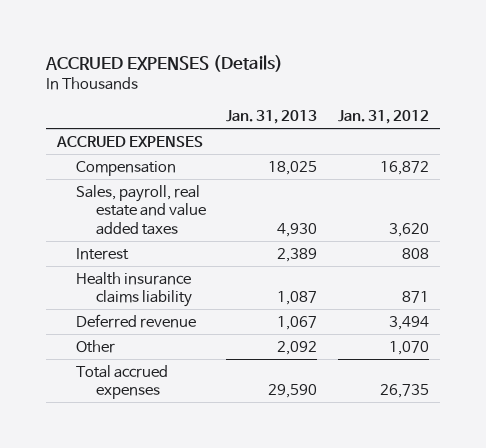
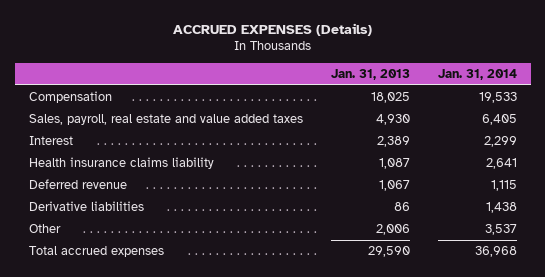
[338,110,430,125] Jan. 31, 2012 -> none
none -> [437,68,517,80] Jan. 31, 2014
[55,135,203,147] ACCRUED EXPENSES -> none
none -> [28,201,144,212] Derivative liabilities
[277,340,318,355] 2,092 -> [375,224,410,236] 2,006

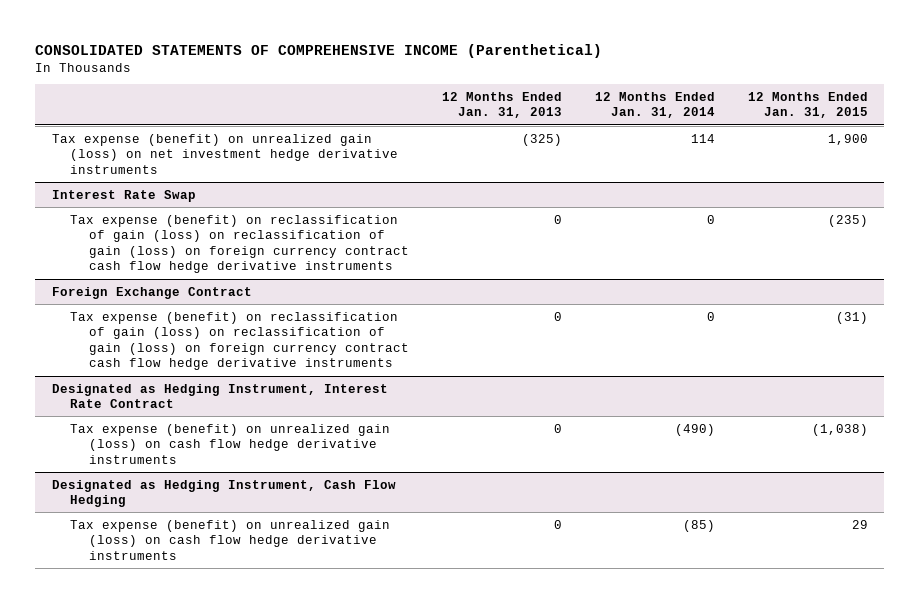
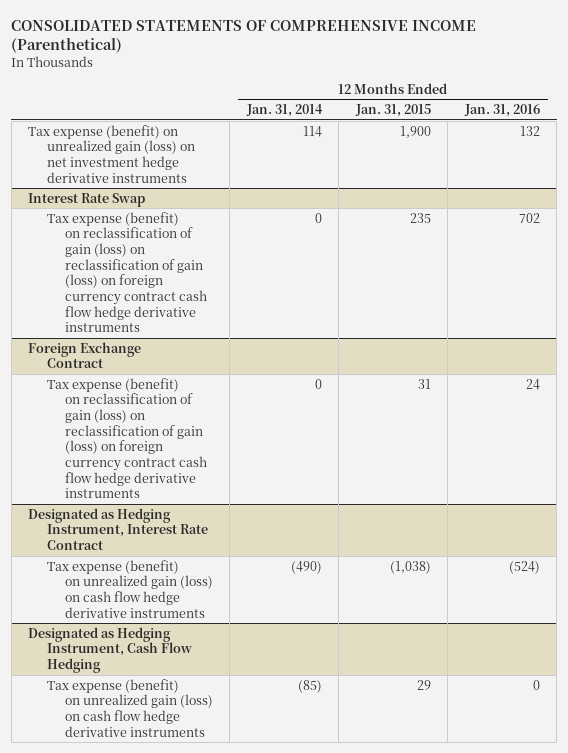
[441,91,562,119] 12 Months Ended Jan. 31, 2013 -> none
none -> [463,104,540,118] Jan. 31, 2016
[827,214,868,227] (235) -> [409,212,431,223] 235
[835,311,868,324] (31) -> [417,378,431,389] 31

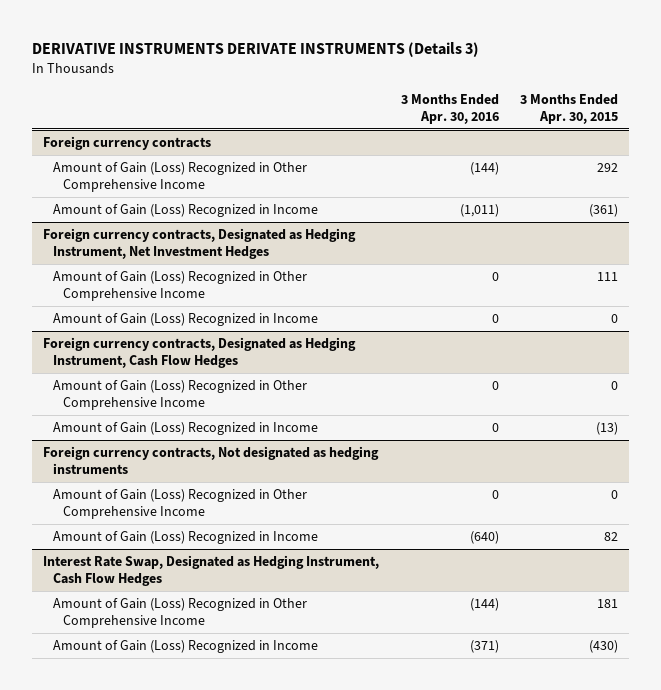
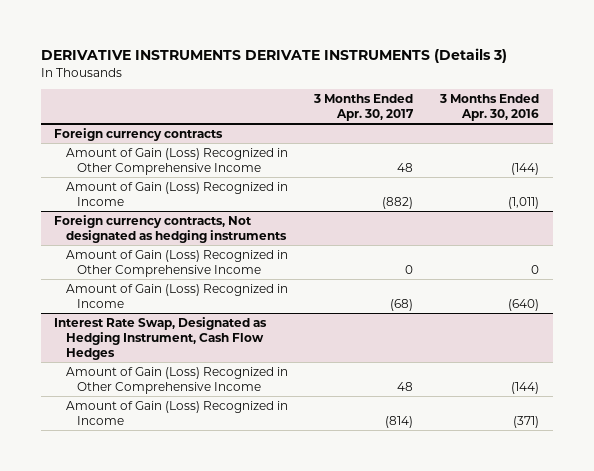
[520,93,619,124] 3 Months Ended Apr. 30, 2015 -> none
none -> [313,93,415,121] 3 Months Ended Apr. 30, 2017
[42,228,356,260] Foreign currency contracts, Designated as Hedging Instrument, Net Investment Hedges -> none
[53,271,308,302] Amount of Gain (Loss) Recognized in Other Comprehensive Income -> none
[53,313,319,327] Amount of Gain (Loss) Recognized in Income -> none
[42,337,356,369] Foreign currency contracts, Designated as Hedging Instrument, Cash Flow Hedges -> none
[53,380,308,411] Amount of Gain (Loss) Recognized in Other Comprehensive Income -> none
[53,422,319,436] Amount of Gain (Loss) Recognized in Income -> none

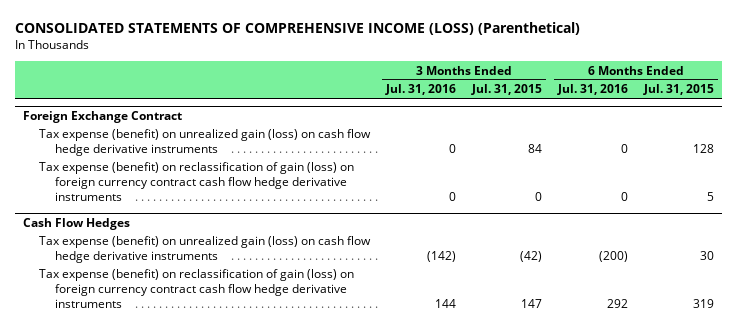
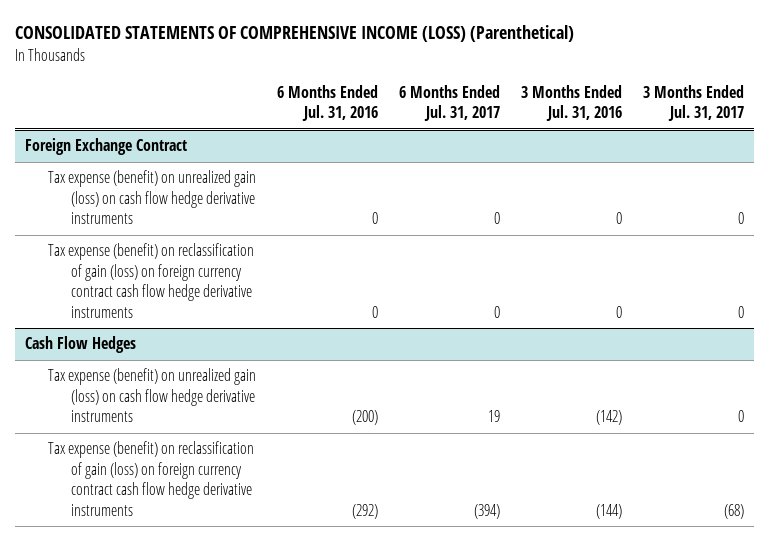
[471,84,543,96] Jul. 31, 2015 -> none
[643,84,715,96] Jul. 31, 2015 -> none
none -> [399,84,501,122] 6 Months Ended Jul. 31, 2017
none -> [642,84,744,122] 3 Months Ended Jul. 31, 2017
[435,299,457,309] 144 -> [595,503,622,519] (144)
[607,299,629,309] 292 -> [352,503,379,519] (292)

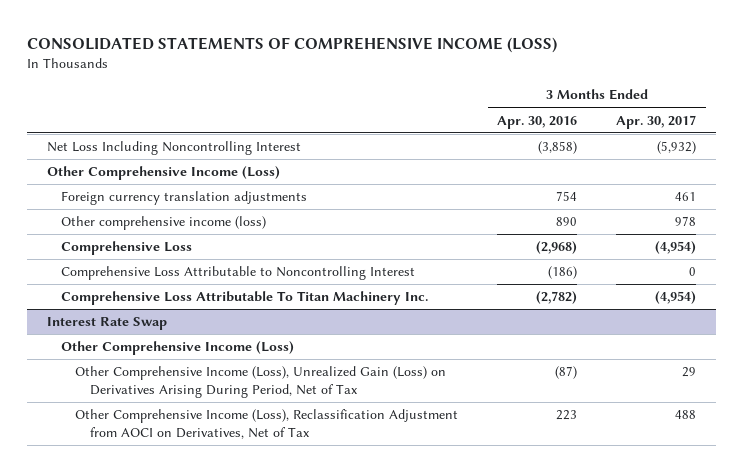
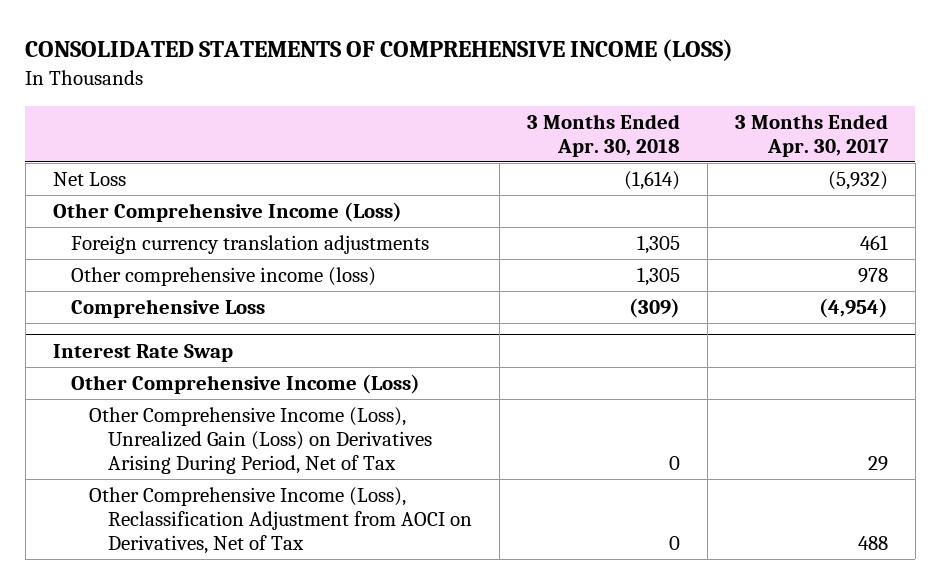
[497,115,578,129] Apr. 30, 2016 -> none
none -> [526,113,680,157] 3 Months Ended Apr. 30, 2018
[46,141,301,156] Net Loss Including Noncontrolling Interest -> [52,171,126,186] Net Loss
[61,266,416,281] Comprehensive Loss Attributable to Noncontrolling Interest -> none
[61,291,429,306] Comprehensive Loss Attributable To Titan Machinery Inc. -> none

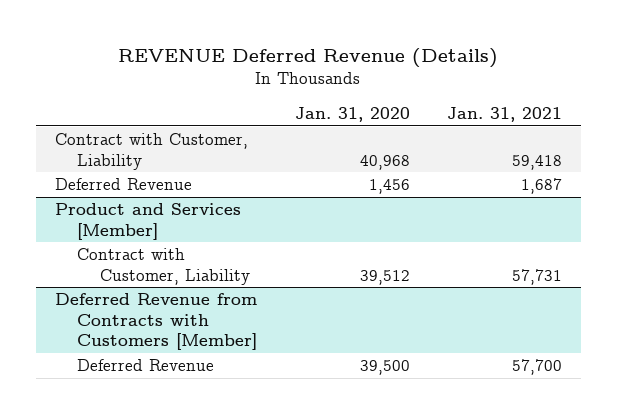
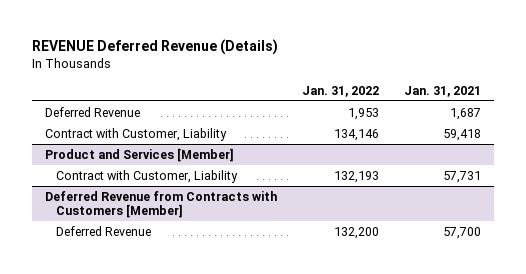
[294,106,410,122] Jan. 31, 2020 -> none
none -> [301,85,379,97] Jan. 31, 2022
[54,133,248,170] Contract with Customer, Liability -> [44,127,227,141] Contract with Customer, Liability

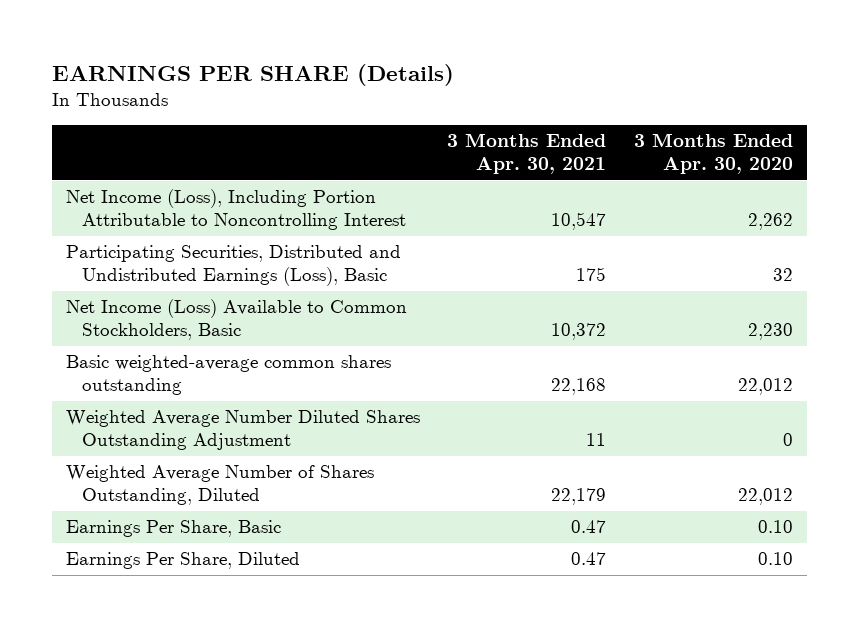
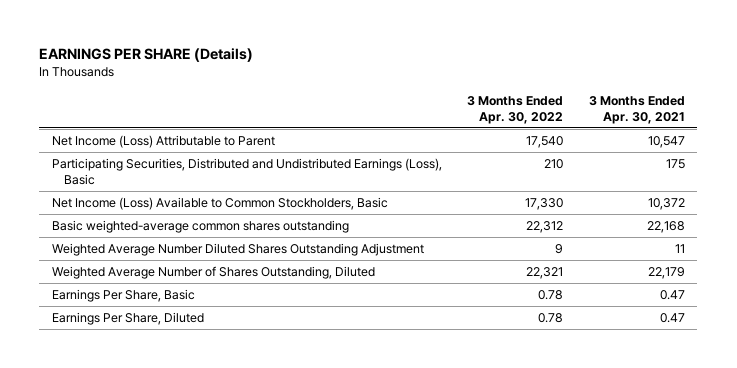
[634,133,794,175] 3 Months Ended Apr. 30, 2020 -> none
none -> [467,95,564,125] 3 Months Ended Apr. 30, 2022
[65,189,406,231] Net Income (Loss), Including Portion Attributable to Noncontrolling Interest -> [52,134,276,148] Net Income (Loss) Attributable to Parent

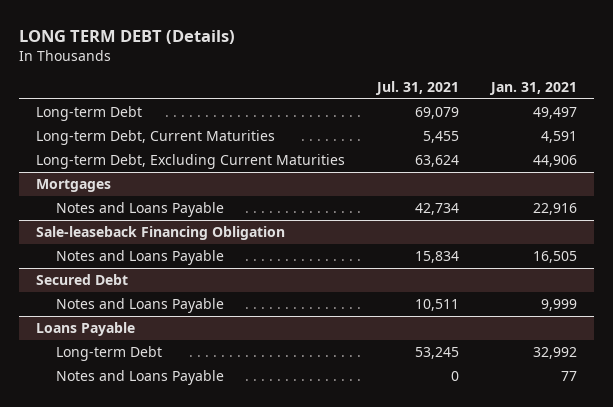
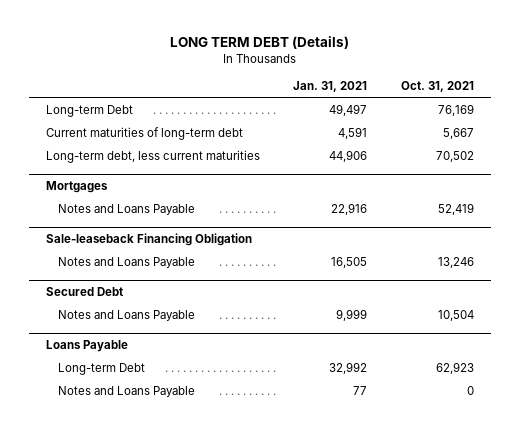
[375,80,460,95] Jul. 31, 2021 -> none
none -> [400,80,474,92] Oct. 31, 2021
[35,129,275,145] Long-term Debt, Current Maturities -> [45,126,243,140] Current maturities of long-term debt
[35,153,345,169] Long-term Debt, Excluding Current Maturities -> [45,149,260,163] Long-term debt, less current maturities

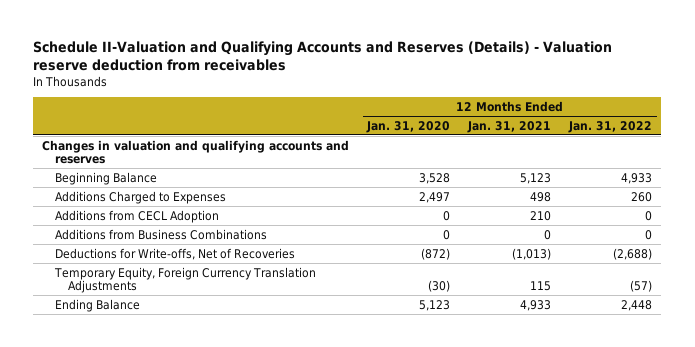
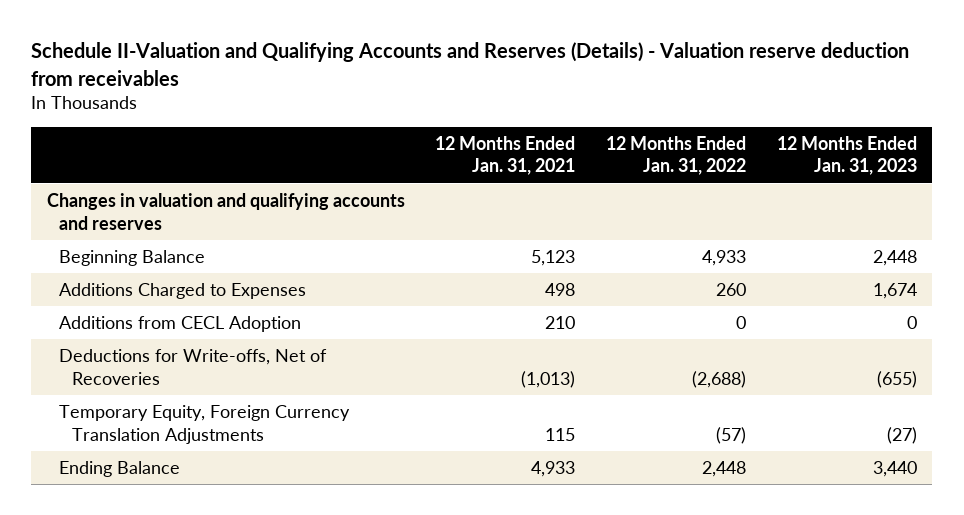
[366,120,451,133] Jan. 31, 2020 -> none
none -> [776,135,917,176] 12 Months Ended Jan. 31, 2023
[54,228,267,240] Additions from Business Combinations -> none

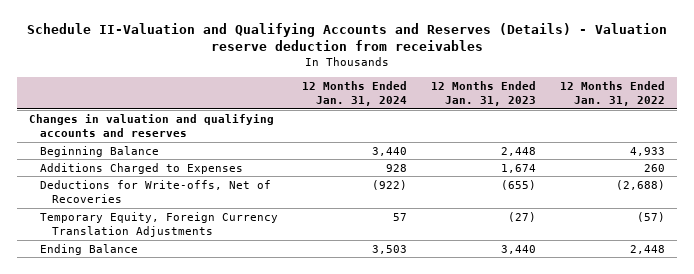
[435,135,576,176] 12 Months Ended Jan. 31, 2021 -> none
none -> [302,80,408,106] 12 Months Ended Jan. 31, 2024
[59,315,302,332] Additions from CECL Adoption -> none

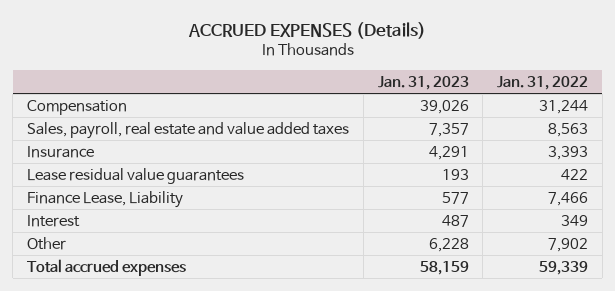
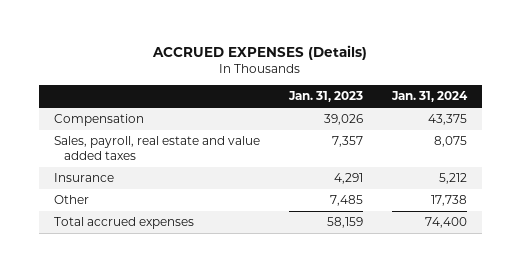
[497,75,589,90] Jan. 31, 2022 -> none
none -> [391,91,469,103] Jan. 31, 2024
[27,167,245,184] Lease residual value guarantees -> none
[27,190,184,208] Finance Lease, Liability -> none
[27,214,81,227] Interest -> none
[428,237,469,252] 6,228 -> [329,195,363,207] 7,485

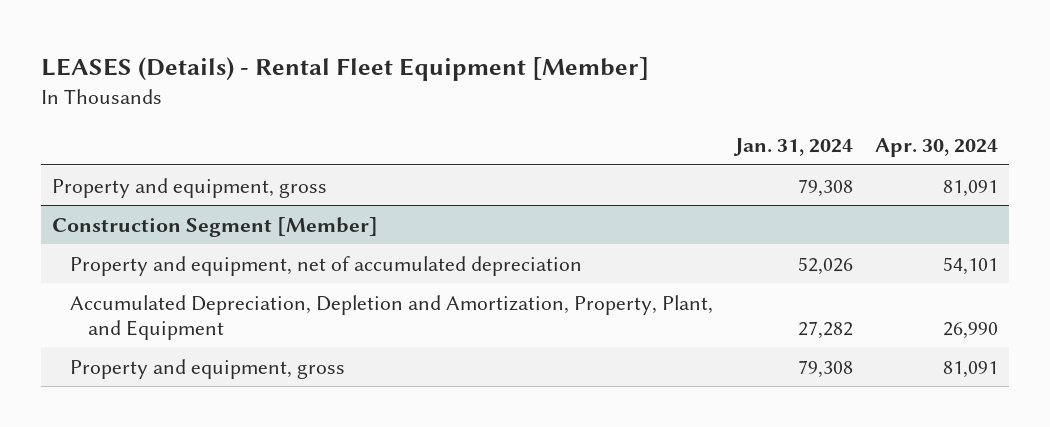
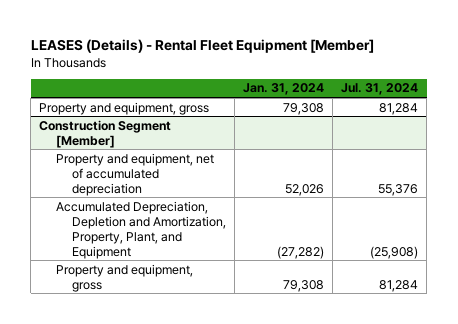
[875,138,999,158] Apr. 30, 2024 -> none
none -> [341,83,419,96] Jul. 31, 2024
[798,320,854,339] 27,282 -> [277,245,325,259] (27,282)

